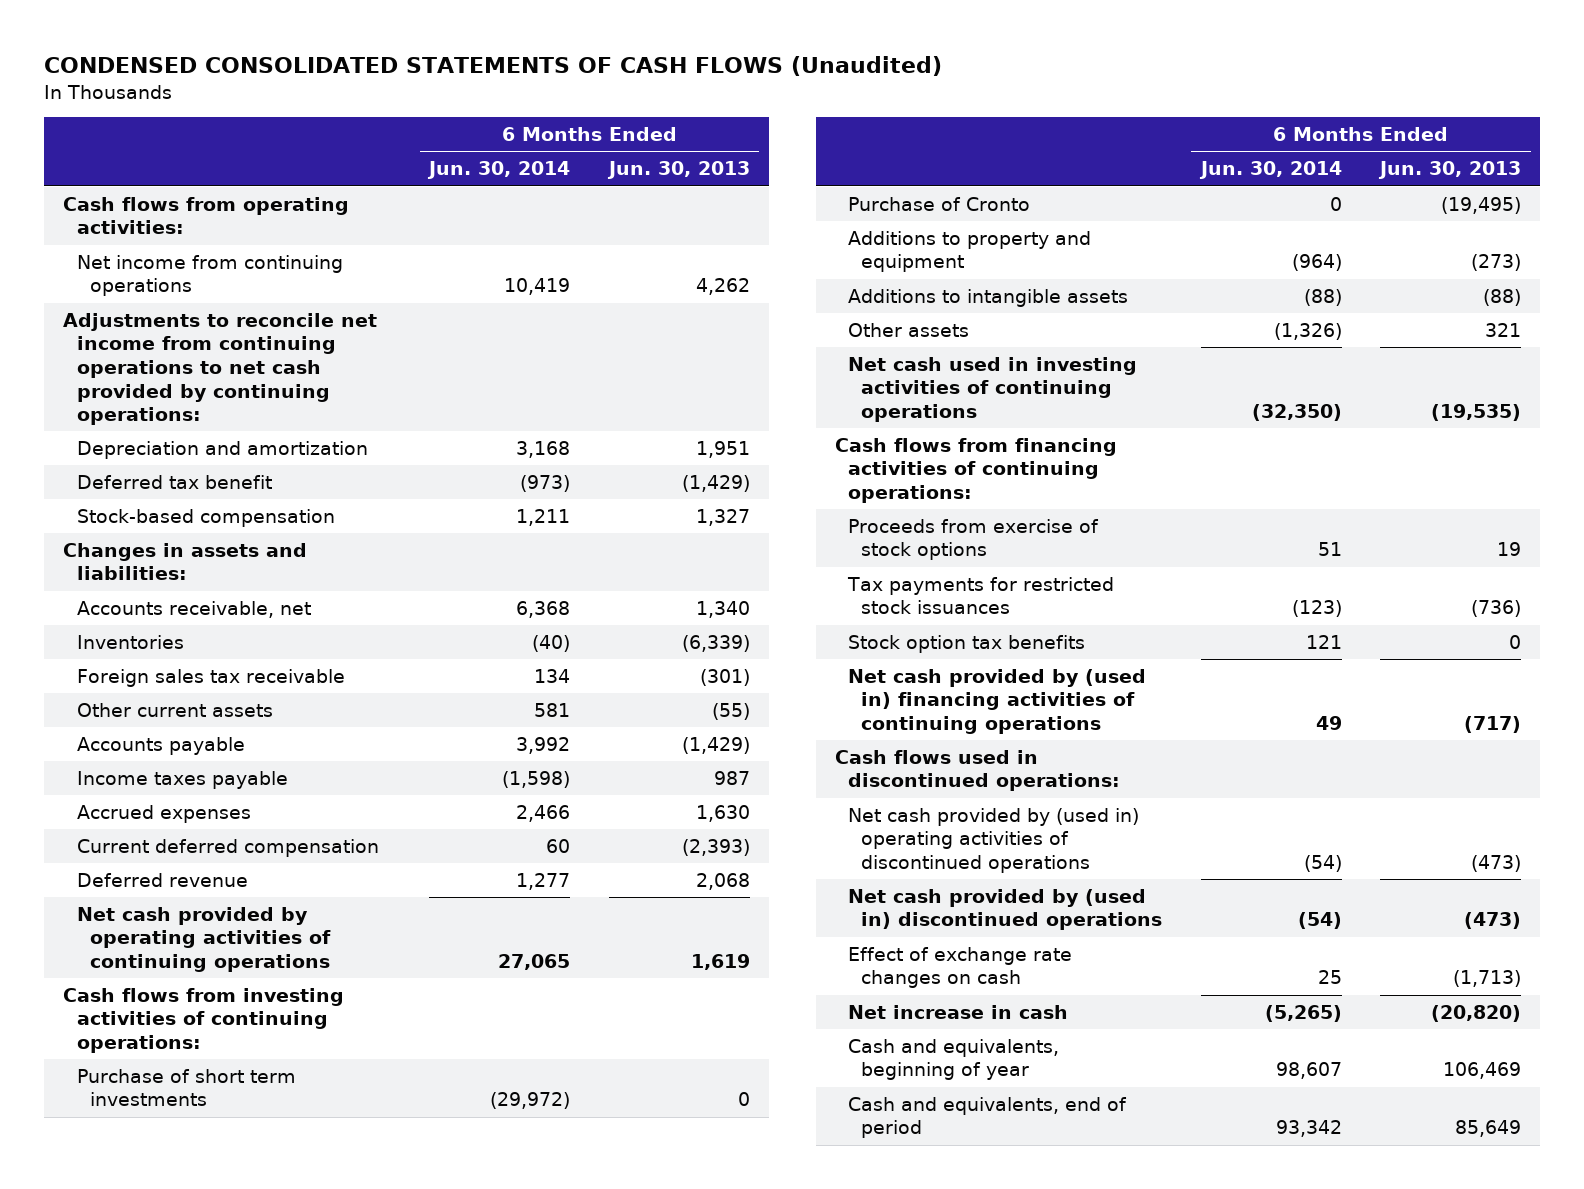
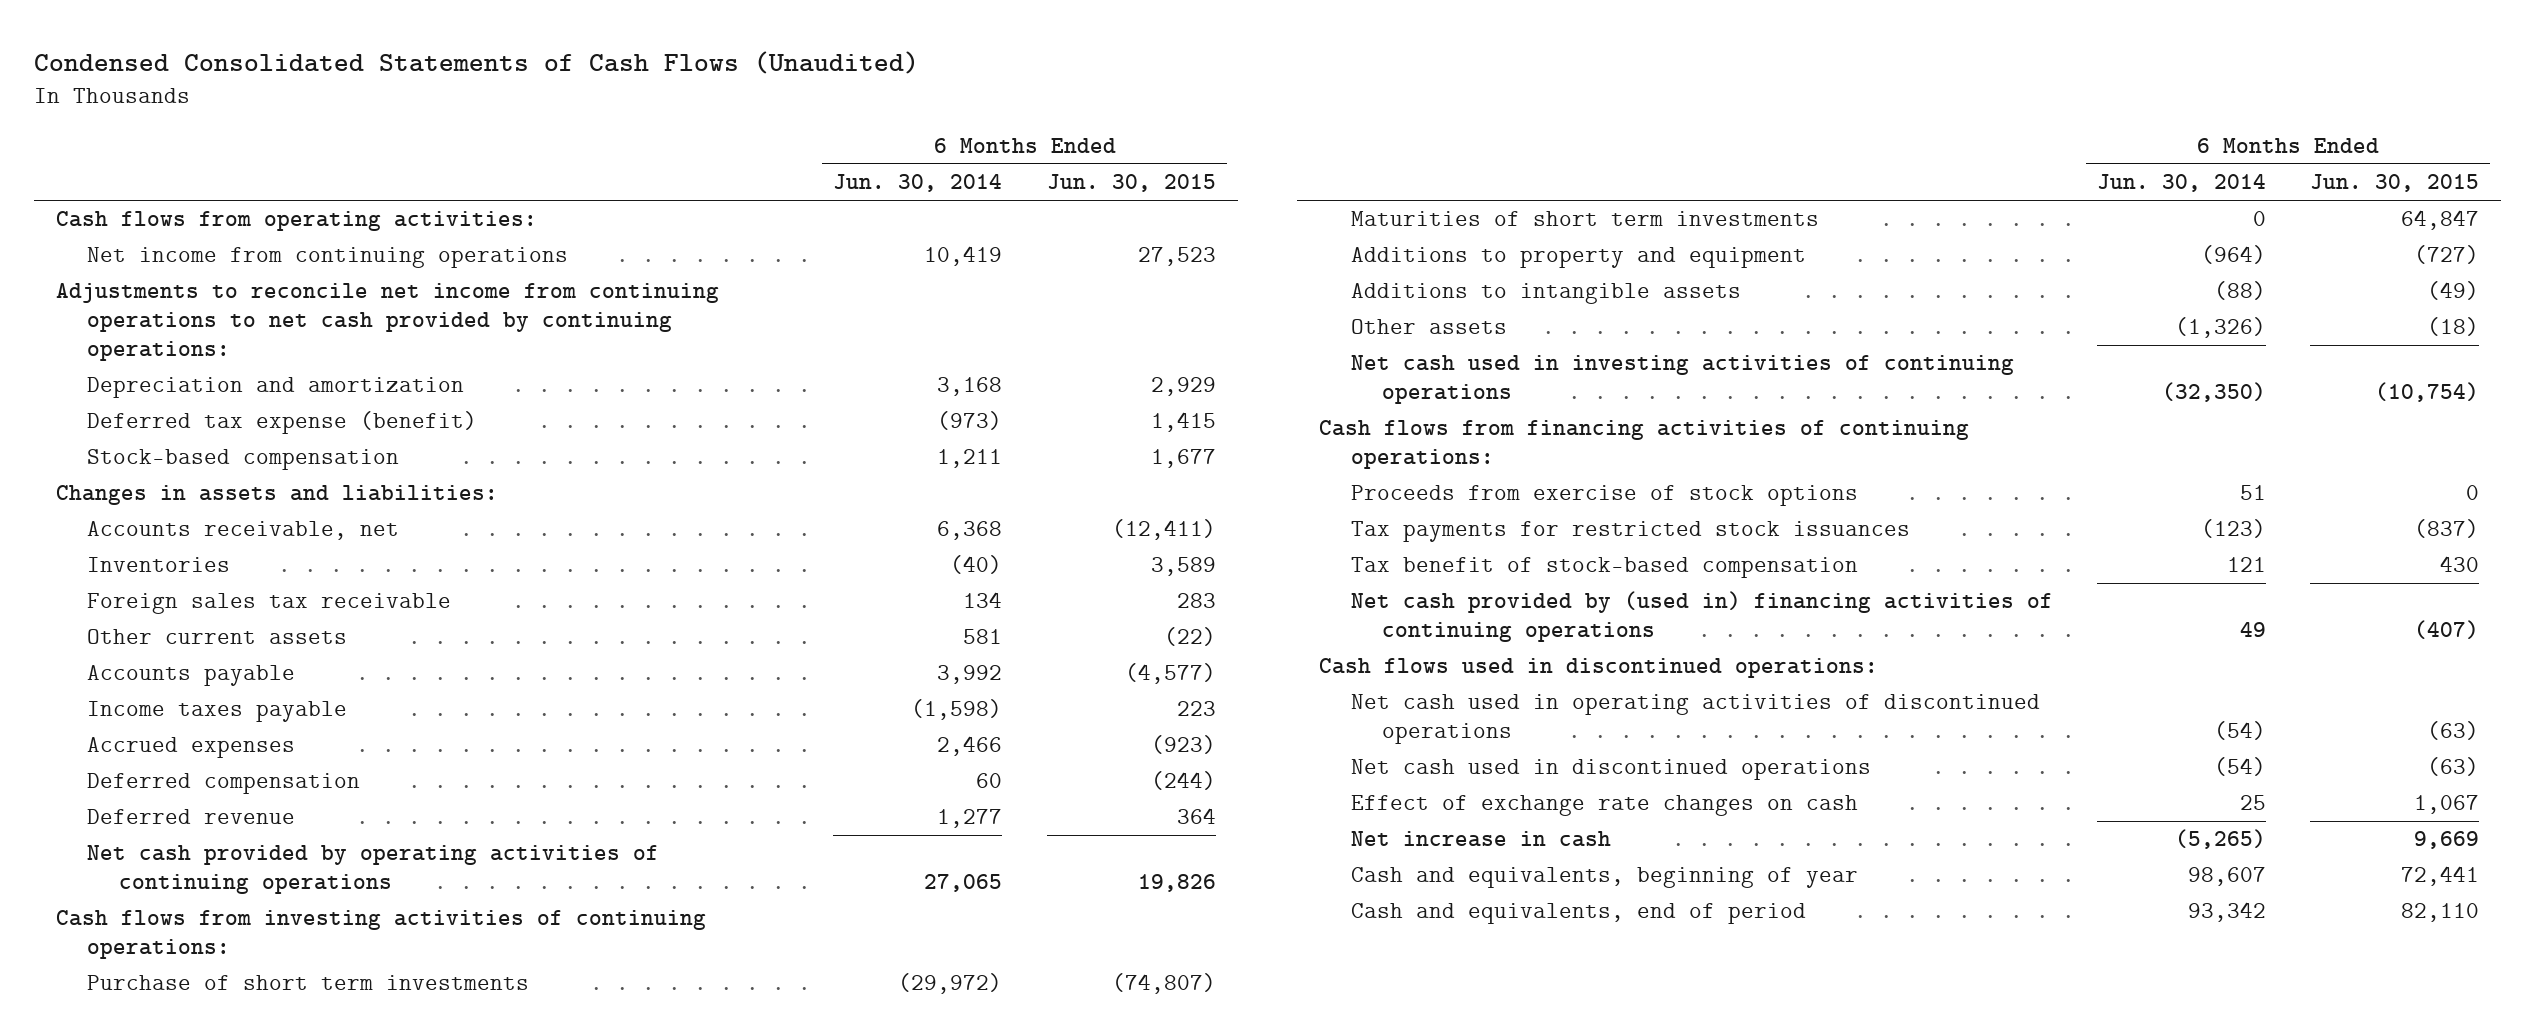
[44,56,943,77] CONDENSED CONSOLIDATED STATEMENTS OF CASH FLOWS (Unaudited) -> [34,51,920,75] Condensed Consolidated Statements of Cash Flows (Unaudited)
[606,161,750,180] Jun. 30, 2013 -> none
none -> [1046,174,1216,193] Jun. 30, 2015
[76,474,272,489] Deferred tax benefit -> [87,411,478,435] Deferred tax expense (benefit)
[76,838,379,857] Current deferred compensation -> [87,773,361,795] Deferred compensation
[848,196,1031,211] Purchase of Cronto -> none
none -> [1350,211,1819,227] Maturities of short term investments
[848,634,1086,653] Stock option tax benefits -> [1350,557,1858,579] Tax benefit of stock-based compensation
[848,807,1140,873] Net cash provided by (used in) operating activities of discontinued operations -> [1350,694,2040,745] Net cash used in operating activities of discontinued operations
[848,888,1163,931] Net cash provided by (used in) discontinued operations -> [1350,759,1871,781] Net cash used in discontinued operations

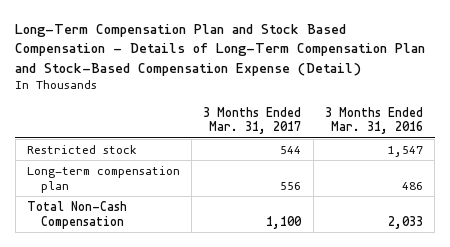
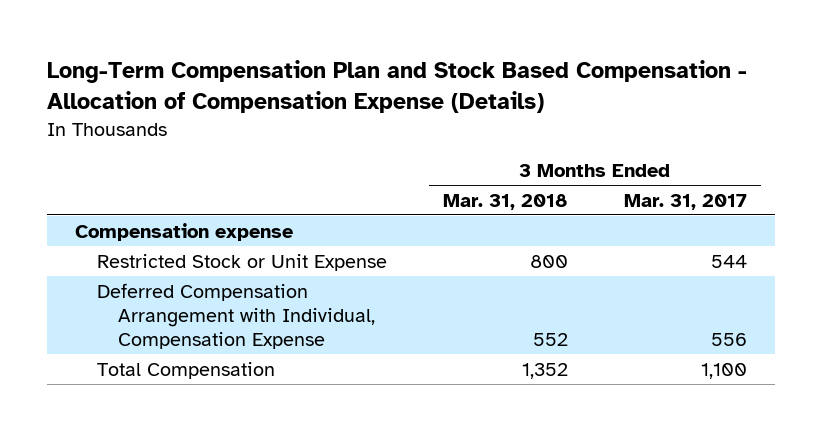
[15,24,426,76] Long-Term Compensation Plan and Stock Based Compensation - Details of Long-Term Compensation Plan and Stock-Based Compensation Expense (Detail) -> [47,60,748,113] Long-Term Compensation Plan and Stock Based Compensation - Allocation of Compensation Expense (Details)
[324,106,423,135] 3 Months Ended Mar. 31, 2016 -> none
none -> [442,193,568,210] Mar. 31, 2018
none -> [75,222,294,241] Compensation expense
[26,144,137,154] Restricted stock -> [96,253,387,271] Restricted Stock or Unit Expense
[26,165,180,193] Long-term compensation plan -> [96,282,376,349] Deferred Compensation Arrangement with Individual, Compensation Expense
[26,200,127,229] Total Non-Cash Compensation -> [96,361,275,379] Total Compensation

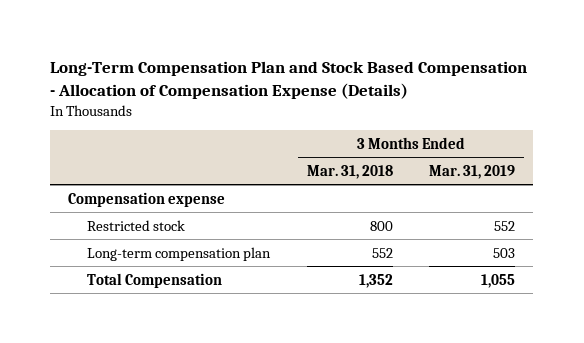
[624,193,748,210] Mar. 31, 2017 -> none
none -> [429,164,516,179] Mar. 31, 2019
[96,253,387,271] Restricted Stock or Unit Expense -> [87,219,186,231] Restricted stock
[96,282,376,349] Deferred Compensation Arrangement with Individual, Compensation Expense -> [87,246,272,261] Long-term compensation plan

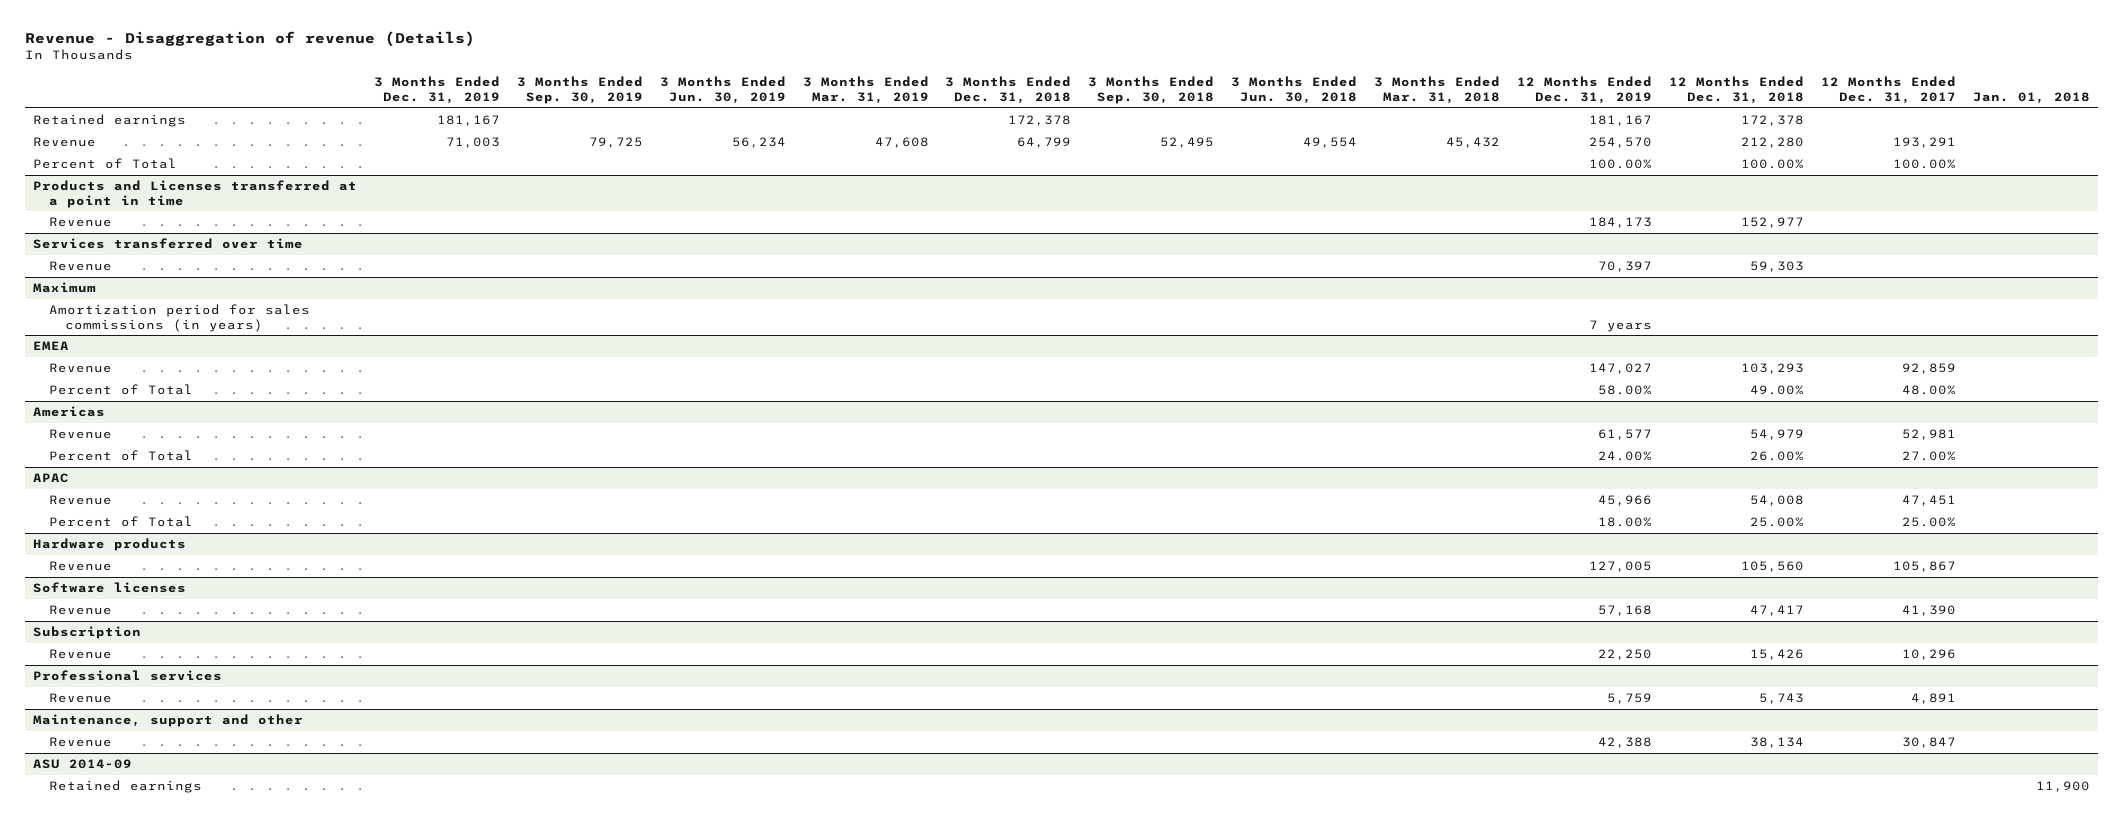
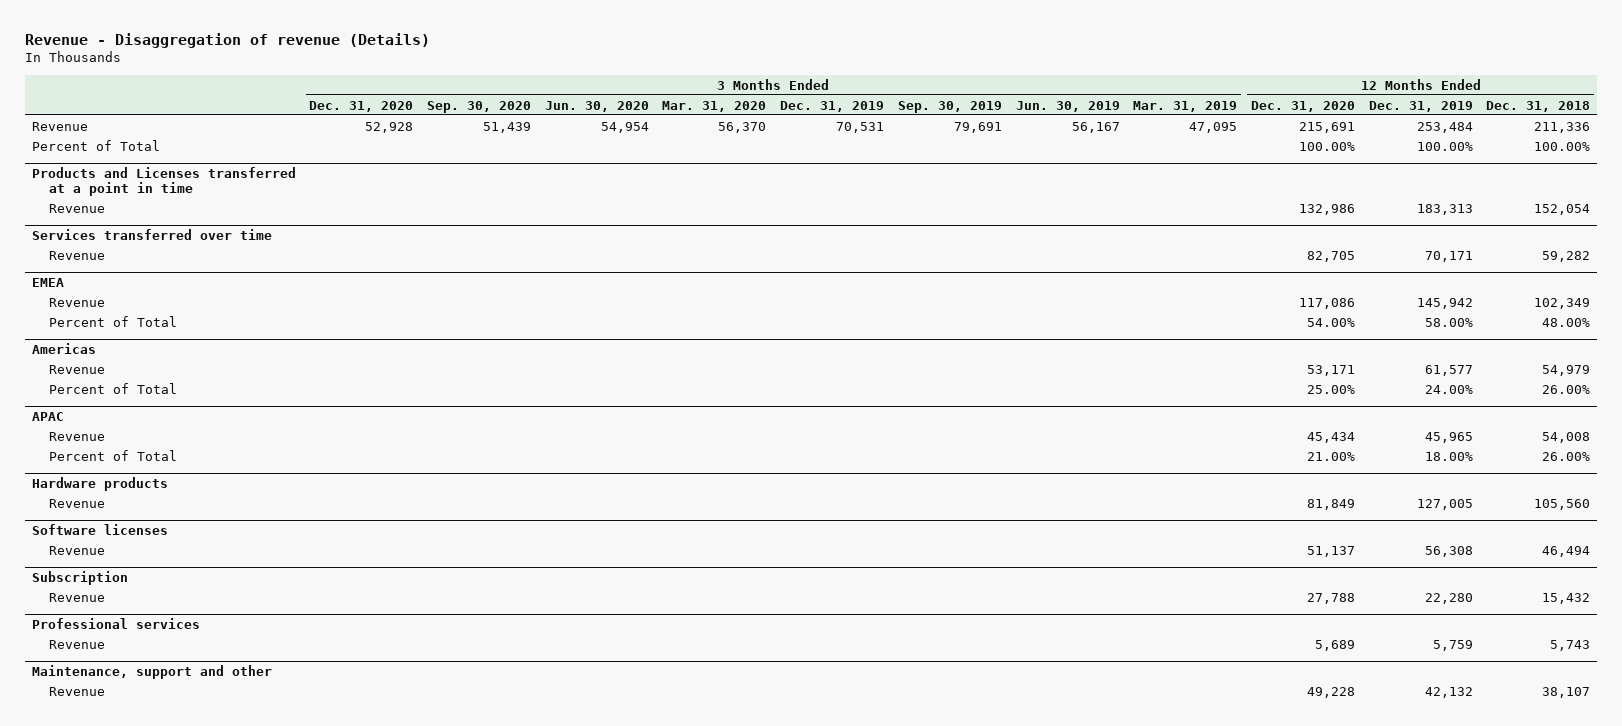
[945,76,1072,104] 3 Months Ended Dec. 31, 2018 -> none
[1088,76,1215,104] 3 Months Ended Sep. 30, 2018 -> none
[1231,76,1358,104] 3 Months Ended Jun. 30, 2018 -> none
[1374,76,1501,104] 3 Months Ended Mar. 31, 2018 -> none
[1820,76,1956,104] 12 Months Ended Dec. 31, 2017 -> none
[1972,91,2090,104] Jan. 01, 2018 -> none
none -> [309,100,414,112] Dec. 31, 2020
none -> [427,100,532,113] Sep. 30, 2020
none -> [544,100,649,112] Jun. 30, 2020
none -> [662,100,767,112] Mar. 31, 2020
none -> [1250,100,1355,112] Dec. 31, 2020
[33,114,187,128] Retained earnings -> none
[445,137,500,149] 71,003 -> [836,121,885,133] 70,531
[588,137,643,149] 79,725 -> [953,121,1002,133] 79,691
[731,137,786,149] 56,234 -> [1071,121,1120,133] 56,167
[874,137,929,149] 47,608 -> [1189,121,1238,133] 47,095
[1589,137,1653,149] 254,570 -> [1416,121,1473,133] 253,484
[1740,137,1804,149] 212,280 -> [1534,121,1591,133] 211,336
[1589,217,1653,229] 184,173 -> [1416,203,1473,215] 183,313
[1740,217,1804,229] 152,977 -> [1534,203,1591,215] 152,054
[33,282,97,294] Maximum -> none
[48,304,310,332] Amortization period for sales commissions (in years) -> none
[1598,261,1653,273] 70,397 -> [1424,250,1473,262] 70,171
[1749,261,1804,273] 59,303 -> [1542,250,1591,262] 59,282
[1589,363,1653,375] 147,027 -> [1416,297,1473,309] 145,942
[1740,363,1804,375] 103,293 -> [1534,297,1591,309] 102,349
[1749,385,1804,396] 49.00% -> [1542,317,1591,327] 48.00%
[1598,495,1653,507] 45,966 -> [1424,431,1473,443] 45,965
[1749,517,1804,528] 25.00% -> [1542,451,1591,461] 26.00%
[1598,605,1653,617] 57,168 -> [1424,545,1473,557] 56,308
[1749,605,1804,617] 47,417 -> [1542,545,1591,557] 46,494
[1598,649,1653,661] 22,250 -> [1424,592,1473,604] 22,280
[1749,649,1804,661] 15,426 -> [1542,592,1591,604] 15,432
[33,759,133,770] ASU 2014-09 -> none
[48,780,202,794] Retained earnings -> none
[1598,737,1653,749] 42,388 -> [1424,686,1473,698] 42,132
[1749,737,1804,749] 38,134 -> [1542,686,1591,698] 38,107

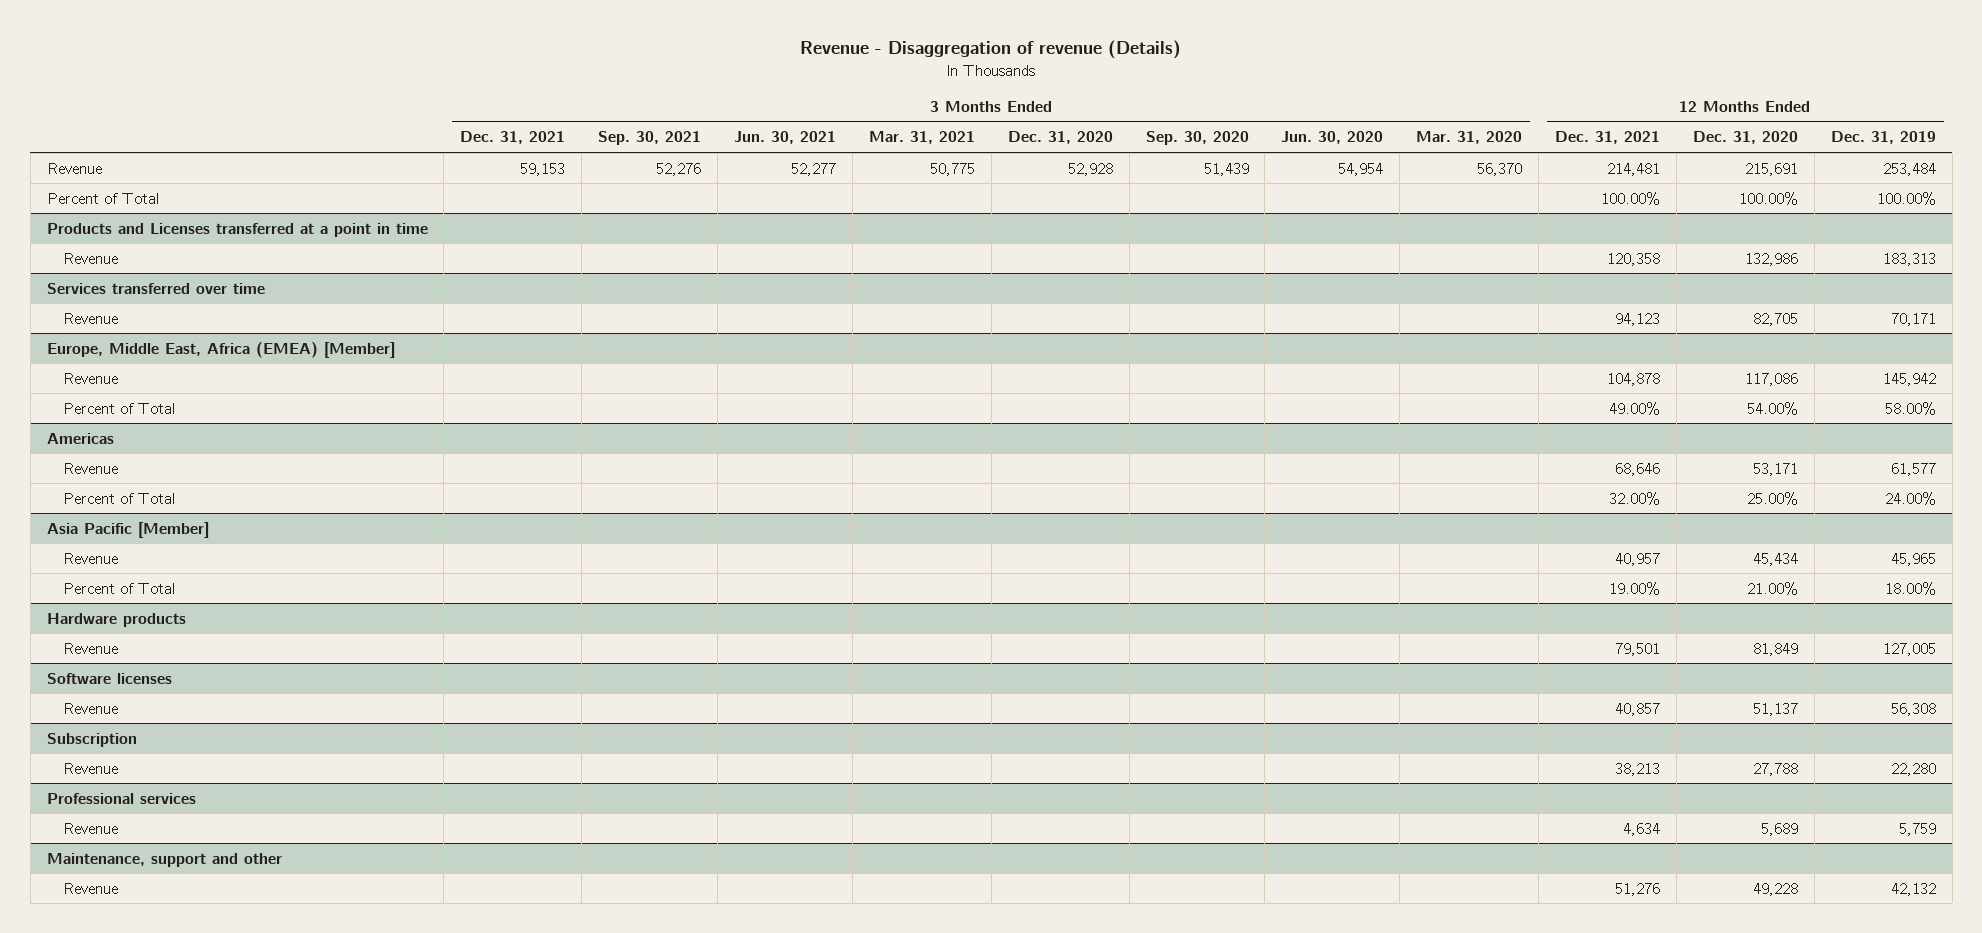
[780,100,885,112] Dec. 31, 2019 -> none
[897,100,1002,113] Sep. 30, 2019 -> none
[1015,100,1120,112] Jun. 30, 2019 -> none
[1133,100,1238,112] Mar. 31, 2019 -> none
[1486,100,1591,112] Dec. 31, 2018 -> none
none -> [460,131,566,145] Dec. 31, 2021
none -> [598,131,702,146] Sep. 30, 2021
none -> [734,131,837,145] Jun. 30, 2021
none -> [868,131,975,145] Mar. 31, 2021
none -> [1555,131,1661,145] Dec. 31, 2021
[31,278,64,288] EMEA -> [46,341,395,358] Europe, Middle East, Africa (EMEA) [Member]
[31,412,64,422] APAC -> [46,521,209,538] Asia Pacific [Member]

